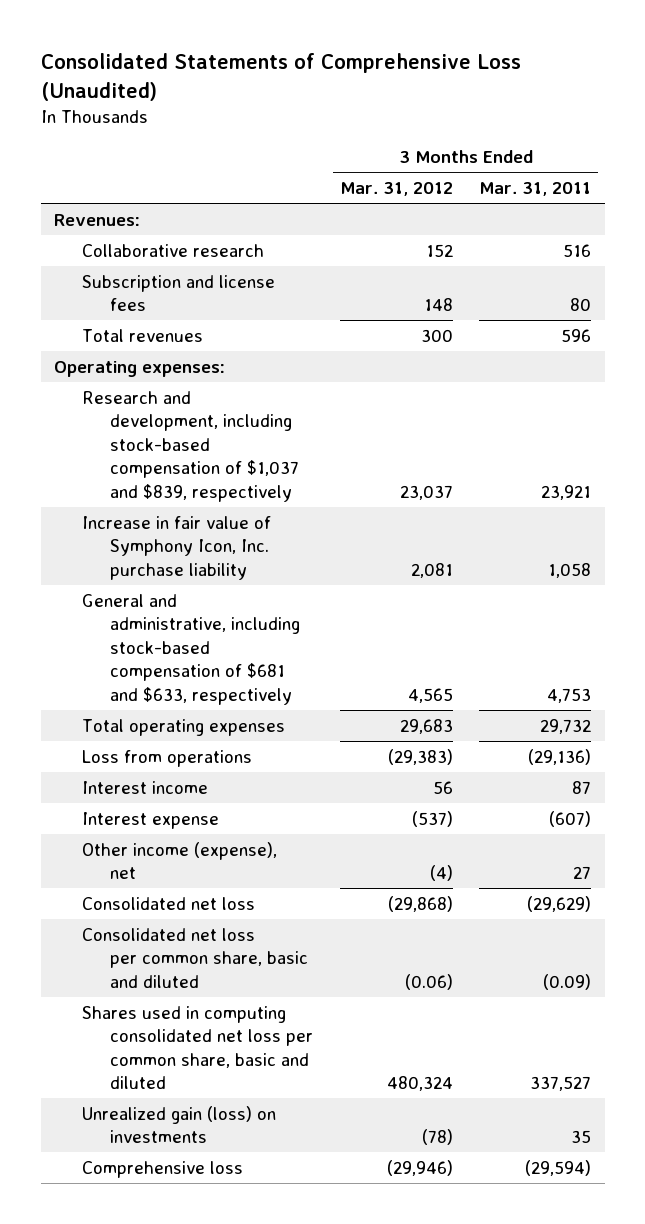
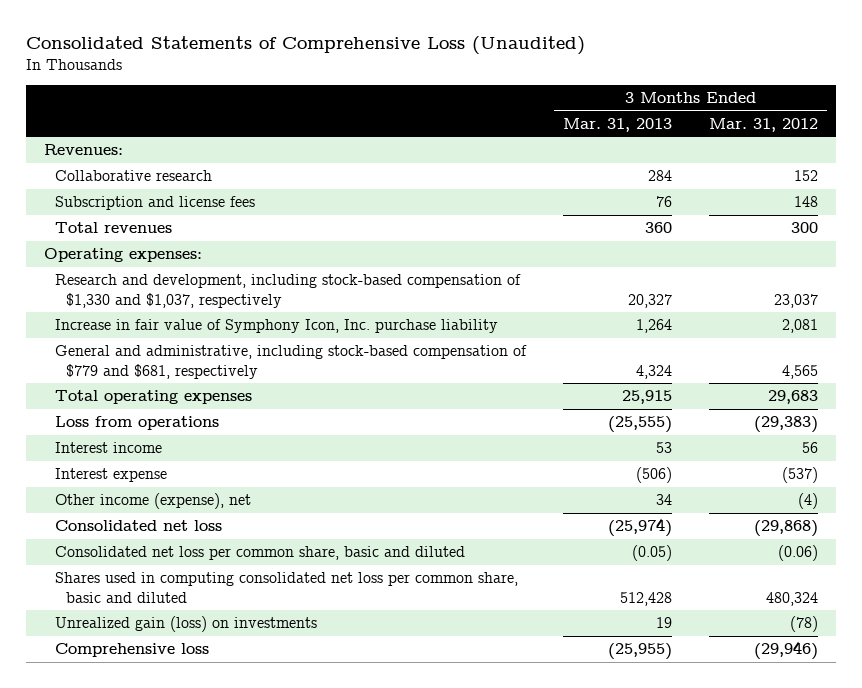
[479,182,592,197] Mar. 31, 2011 -> none
none -> [563,117,673,132] Mar. 31, 2013
[81,390,300,502] Research and development, including stock-based compensation of $1,037 and $839, respectively -> [55,274,522,308] Research and development, including stock-based compensation of $1,330 and $1,037, respectively
[81,593,301,705] General and administrative, including stock-based compensation of $681 and $633, respectively -> [55,345,528,379] General and administrative, including stock-based compensation of $779 and $681, respectively

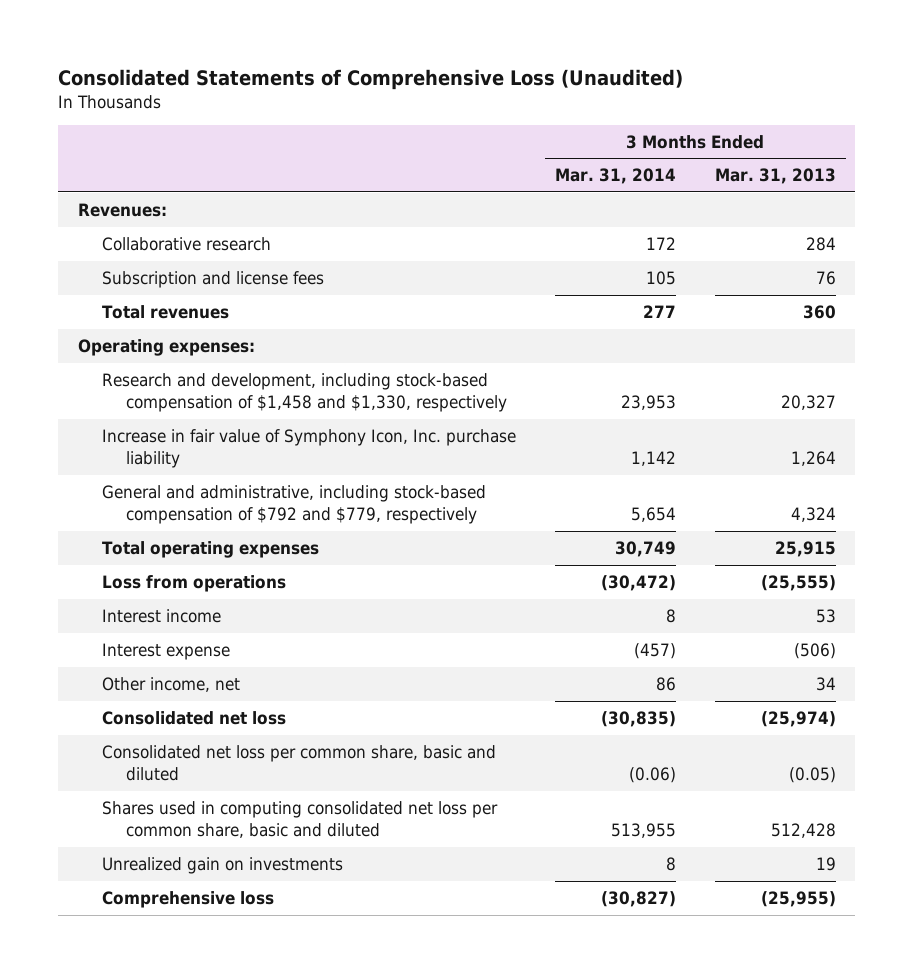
[708,117,818,132] Mar. 31, 2012 -> none
none -> [554,168,676,185] Mar. 31, 2014
[55,274,522,308] Research and development, including stock-based compensation of $1,330 and $1,037, respectively -> [101,373,507,413] Research and development, including stock-based compensation of $1,458 and $1,330, respectively
[55,345,528,379] General and administrative, including stock-based compensation of $779 and $681, respectively -> [101,485,486,525] General and administrative, including stock-based compensation of $792 and $779, respectively
[55,493,252,510] Other income (expense), net -> [101,677,240,693] Other income, net
[55,616,318,633] Unrealized gain (loss) on investments -> [101,857,343,875] Unrealized gain on investments

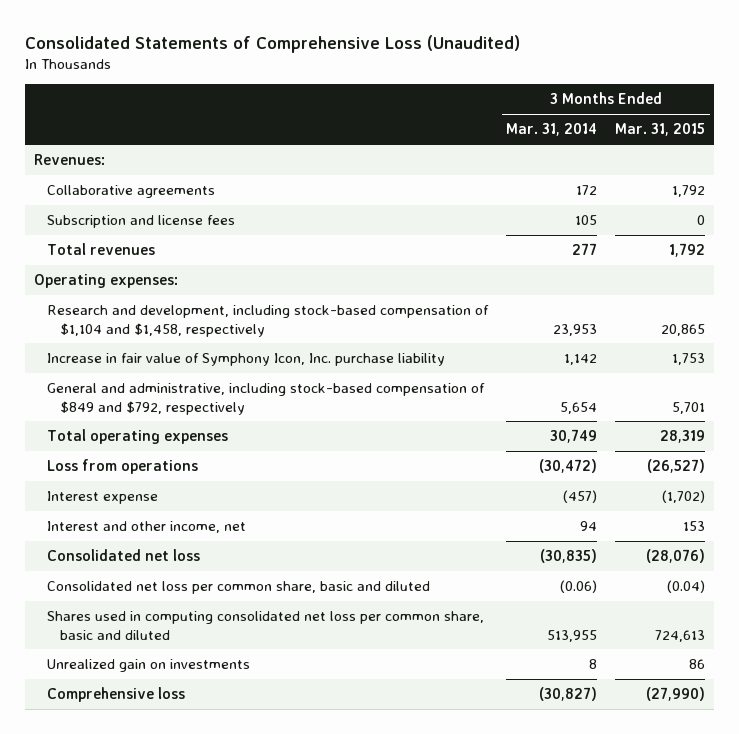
[714,168,836,185] Mar. 31, 2013 -> none
none -> [615,123,706,137] Mar. 31, 2015
[101,237,271,252] Collaborative research -> [46,185,215,199] Collaborative agreements
[101,373,507,413] Research and development, including stock-based compensation of $1,458 and $1,330, respectively -> [46,305,489,337] Research and development, including stock-based compensation of $1,104 and $1,458, respectively
[101,485,486,525] General and administrative, including stock-based compensation of $792 and $779, respectively -> [46,383,485,415] General and administrative, including stock-based compensation of $849 and $792, respectively
[101,609,221,624] Interest income -> none
[101,677,240,693] Other income, net -> [46,521,246,534] Interest and other income, net
[655,677,676,692] 86 -> [580,521,598,532] 94

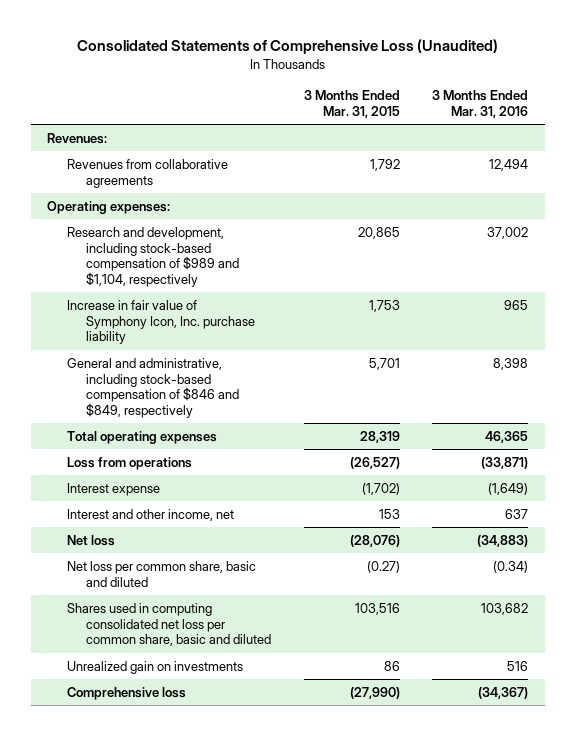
[506,123,598,137] Mar. 31, 2014 -> none
none -> [432,90,529,118] 3 Months Ended Mar. 31, 2016
[46,185,215,199] Collaborative agreements -> none
[46,215,235,229] Subscription and license fees -> none
[46,243,155,256] Total revenues -> [66,158,228,188] Revenues from collaborative agreements
[46,305,489,337] Research and development, including stock-based compensation of $1,104 and $1,458, respectively -> [66,226,239,287] Research and development, including stock-based compensation of $989 and $1,104, respectively
[46,383,485,415] General and administrative, including stock-based compensation of $849 and $792, respectively -> [66,357,239,418] General and administrative, including stock-based compensation of $846 and $849, respectively
[46,549,200,562] Consolidated net loss -> [66,534,115,546] Net loss
[46,581,430,595] Consolidated net loss per common share, basic and diluted -> [66,560,256,587] Net loss per common share, basic and diluted
[667,580,706,594] (0.04) -> [366,560,400,573] (0.27)
[655,629,706,642] 724,613 -> [354,602,400,615] 103,516

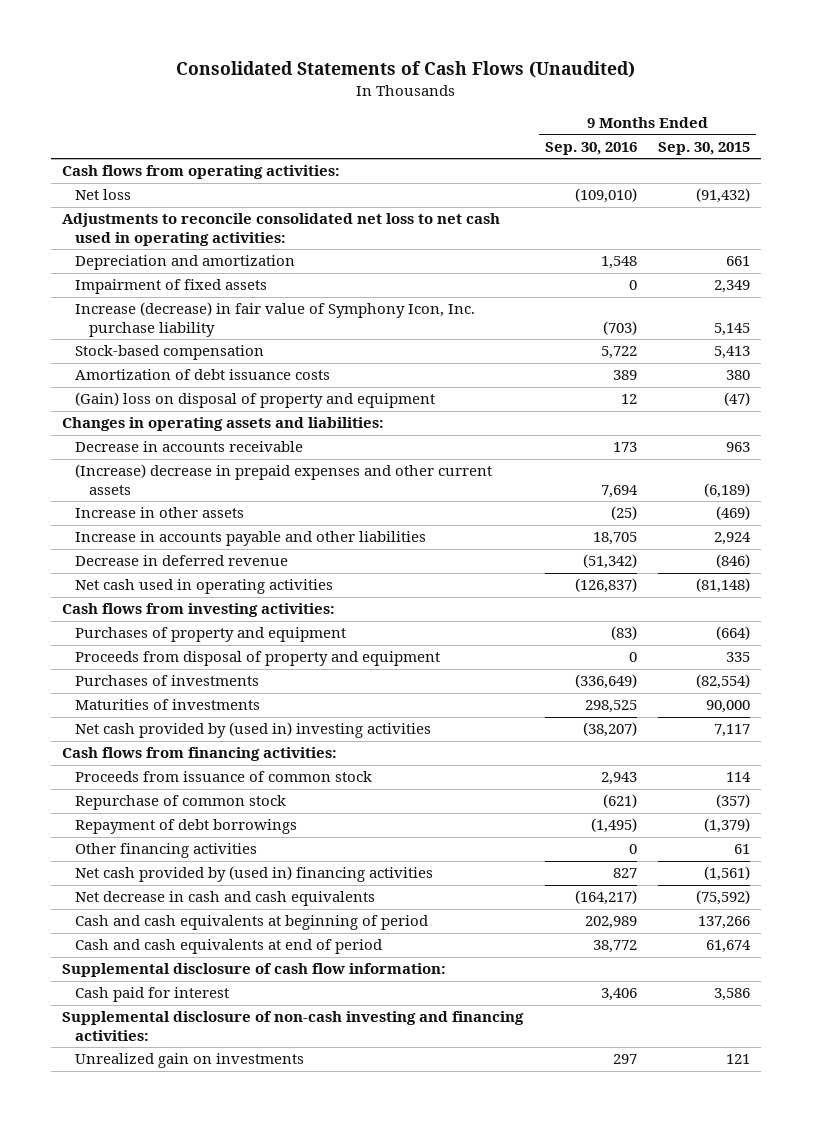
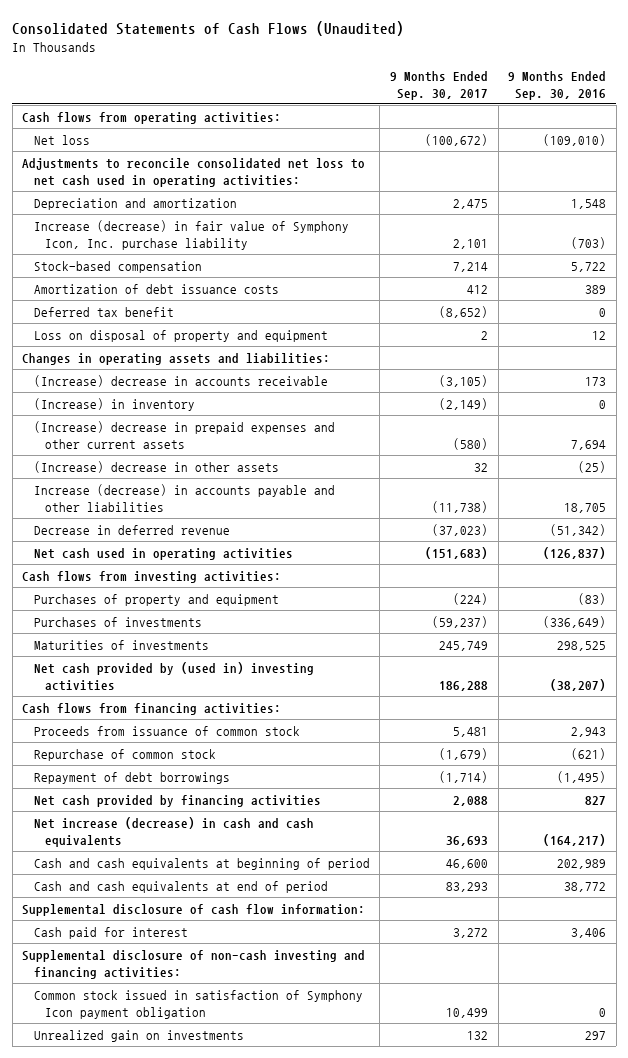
[658,141,751,155] Sep. 30, 2015 -> none
none -> [389,70,488,100] 9 Months Ended Sep. 30, 2017
[75,279,268,295] Impairment of fixed assets -> none
none -> [33,306,174,317] Deferred tax benefit
[75,392,436,409] (Gain) loss on disposal of property and equipment -> [33,329,328,342] Loss on disposal of property and equipment
[75,441,304,453] Decrease in accounts receivable -> [33,374,328,387] (Increase) decrease in accounts receivable
none -> [33,397,195,411] (Increase) in inventory
[75,507,245,519] Increase in other assets -> [33,460,279,473] (Increase) decrease in other assets
[75,531,427,547] Increase in accounts payable and other liabilities -> [33,483,335,512] Increase (decrease) in accounts payable and other liabilities
[75,651,441,667] Proceeds from disposal of property and equipment -> none
[75,843,258,859] Other financing activities -> none
[75,866,434,883] Net cash provided by (used in) financing activities -> [33,794,321,807] Net cash provided by financing activities
[75,891,376,907] Net decrease in cash and cash equivalents -> [33,816,314,847] Net increase (decrease) in cash and cash equivalents
none -> [33,989,363,1019] Common stock issued in satisfaction of Symphony Icon payment obligation

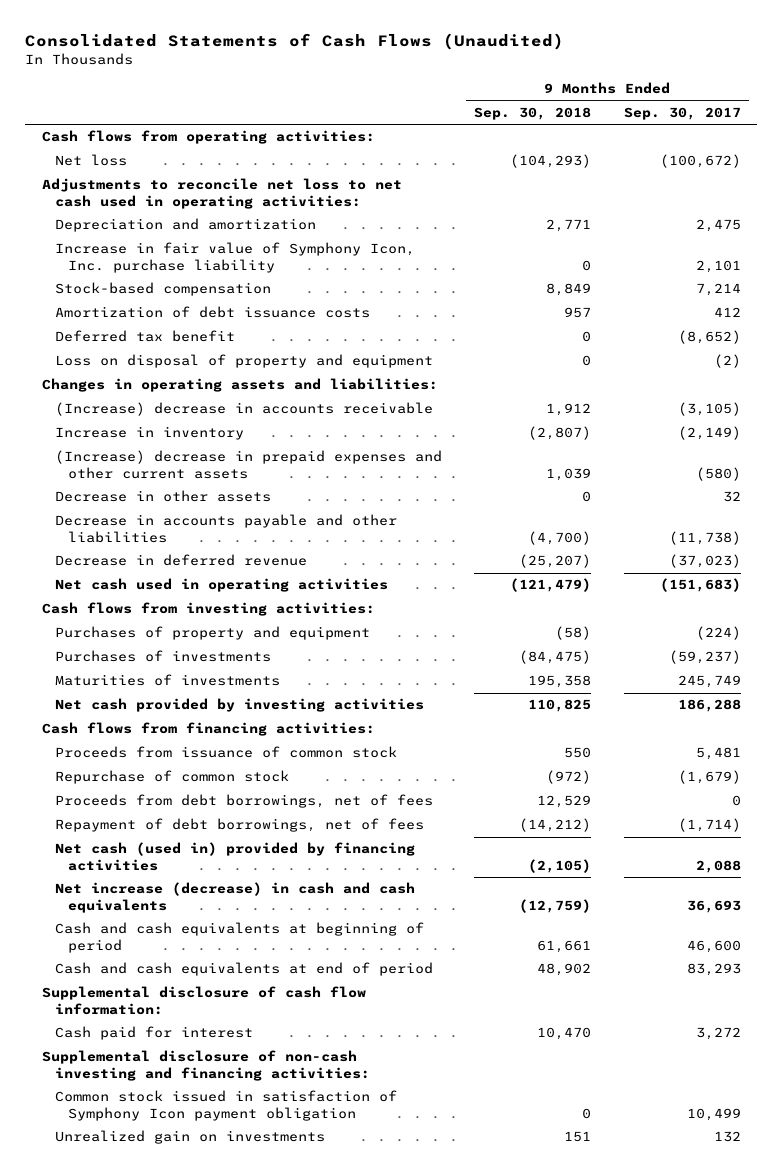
[508,70,607,100] 9 Months Ended Sep. 30, 2016 -> none
none -> [474,106,592,120] Sep. 30, 2018
[22,157,366,187] Adjustments to reconcile consolidated net loss to net cash used in operating activities: -> [41,178,402,209] Adjustments to reconcile net loss to net cash used in operating activities:
[33,219,349,250] Increase (decrease) in fair value of Symphony Icon, Inc. purchase liability -> [54,242,415,273] Increase in fair value of Symphony Icon, Inc. purchase liability
[480,330,488,340] 2 -> [713,354,741,369] (2)
[33,397,195,411] (Increase) in inventory -> [54,426,244,441] Increase in inventory
[33,460,279,473] (Increase) decrease in other assets -> [54,490,271,503] Decrease in other assets
[33,483,335,512] Increase (decrease) in accounts payable and other liabilities -> [54,514,397,543] Decrease in accounts payable and other liabilities
[33,661,314,691] Net cash provided by (used in) investing activities -> [54,698,424,713] Net cash provided by investing activities
none -> [54,794,433,809] Proceeds from debt borrowings, net of fees
[33,771,230,784] Repayment of debt borrowings -> [54,818,424,833] Repayment of debt borrowings, net of fees
[33,794,321,807] Net cash provided by financing activities -> [54,842,415,871] Net cash (used in) provided by financing activities

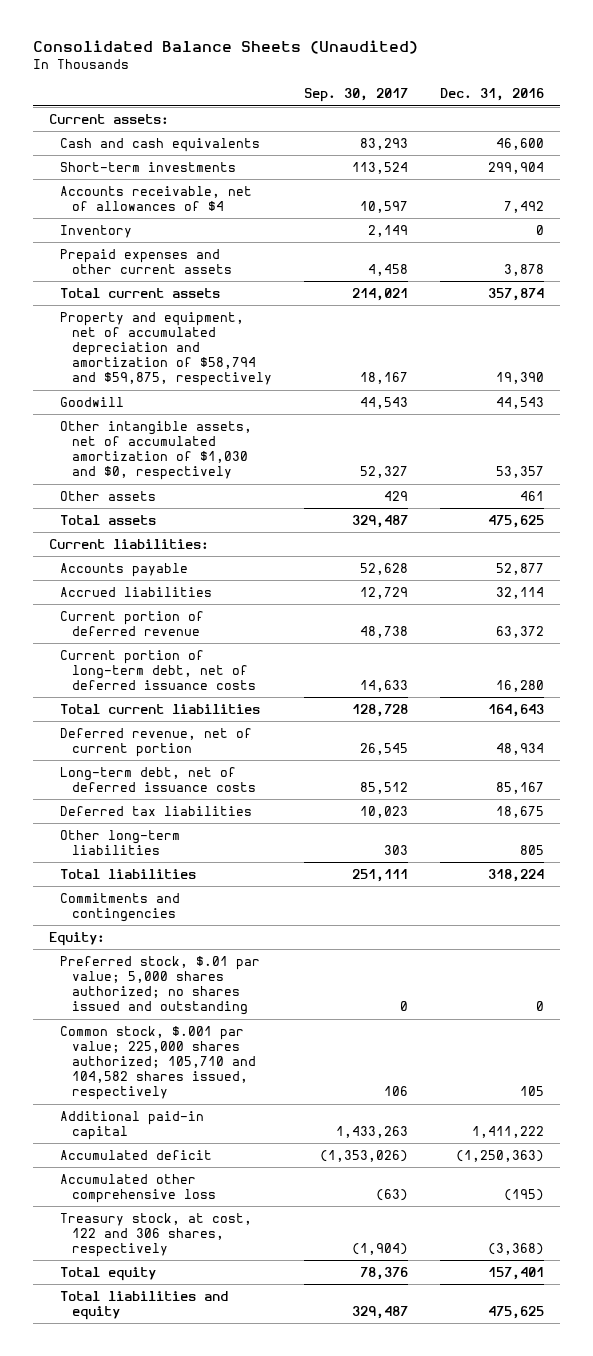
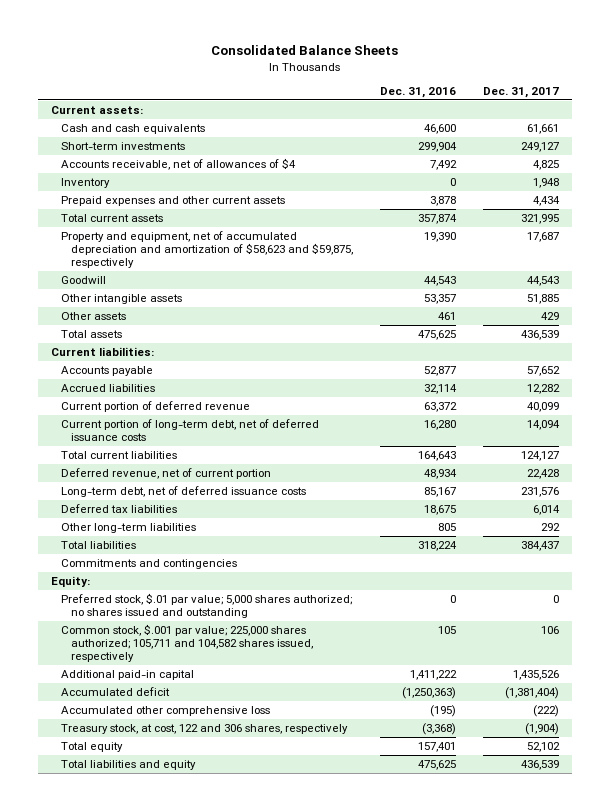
[32,40,418,55] Consolidated Balance Sheets (Unaudited) -> [211,45,399,56] Consolidated Balance Sheets
[303,88,408,103] Sep. 30, 2017 -> none
none -> [482,86,559,98] Dec. 31, 2017
[60,311,272,387] Property and equipment, net of accumulated depreciation and amortization of $58,794 and $59,875, respectively -> [61,230,353,269] Property and equipment, net of accumulated depreciation and amortization of $58,623 and $59,875, respectively
[60,420,253,481] Other intangible assets, net of accumulated amortization of $1,030 and $0, respectively -> [61,293,183,304] Other intangible assets
[60,1025,256,1101] Common stock, $.001 par value; 225,000 shares authorized; 105,710 and 104,582 shares issued, respectively -> [61,623,313,663] Common stock, $.001 par value; 225,000 shares authorized; 105,711 and 104,582 shares issued, respectively

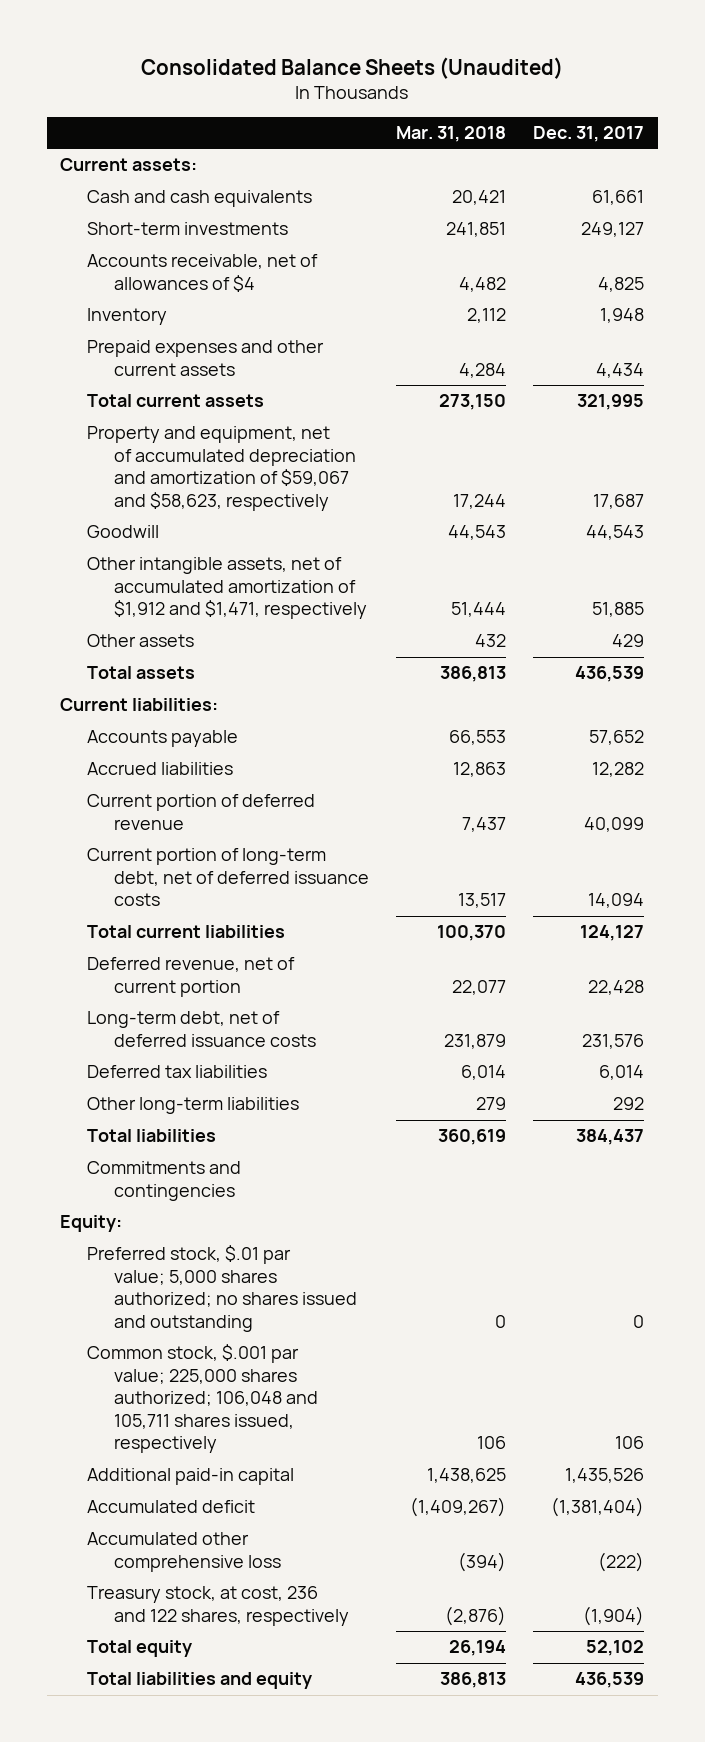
[211,45,399,56] Consolidated Balance Sheets -> [141,56,564,79] Consolidated Balance Sheets (Unaudited)
[379,86,456,98] Dec. 31, 2016 -> none
none -> [396,126,507,143] Mar. 31, 2018
[61,230,353,269] Property and equipment, net of accumulated depreciation and amortization of $58,623 and $59,875, respectively -> [87,426,357,511] Property and equipment, net of accumulated depreciation and amortization of $59,067 and $58,623, respectively
[61,293,183,304] Other intangible assets -> [87,557,368,620] Other intangible assets, net of accumulated amortization of $1,912 and $1,471, respectively
[61,623,313,663] Common stock, $.001 par value; 225,000 shares authorized; 105,711 and 104,582 shares issued, respectively -> [87,1344,319,1454] Common stock, $.001 par value; 225,000 shares authorized; 106,048 and 105,711 shares issued, respectively
[61,723,349,734] Treasury stock, at cost, 122 and 306 shares, respectively -> [87,1586,350,1626] Treasury stock, at cost, 236 and 122 shares, respectively

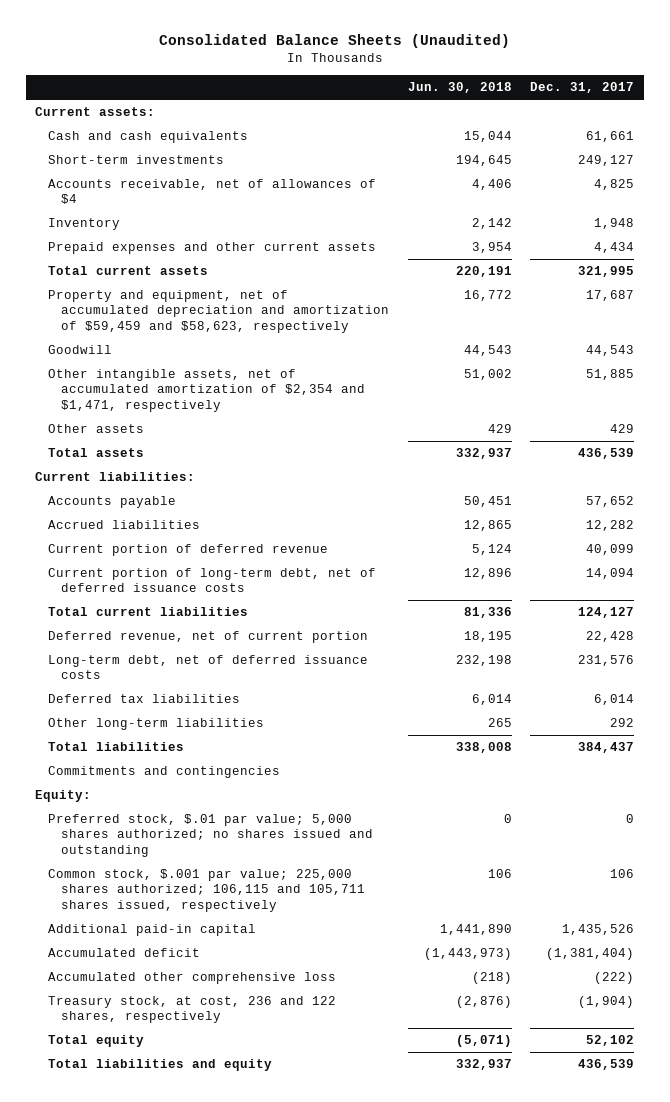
[396,126,507,143] Mar. 31, 2018 -> none
none -> [407,82,512,94] Jun. 30, 2018
[87,426,357,511] Property and equipment, net of accumulated depreciation and amortization of $59,067 and $58,623, respectively -> [47,290,389,333] Property and equipment, net of accumulated depreciation and amortization of $59,459 and $58,623, respectively
[87,557,368,620] Other intangible assets, net of accumulated amortization of $1,912 and $1,471, respectively -> [47,369,365,412] Other intangible assets, net of accumulated amortization of $2,354 and $1,471, respectively
[87,1344,319,1454] Common stock, $.001 par value; 225,000 shares authorized; 106,048 and 105,711 shares issued, respectively -> [47,869,365,912] Common stock, $.001 par value; 225,000 shares authorized; 106,115 and 105,711 shares issued, respectively

